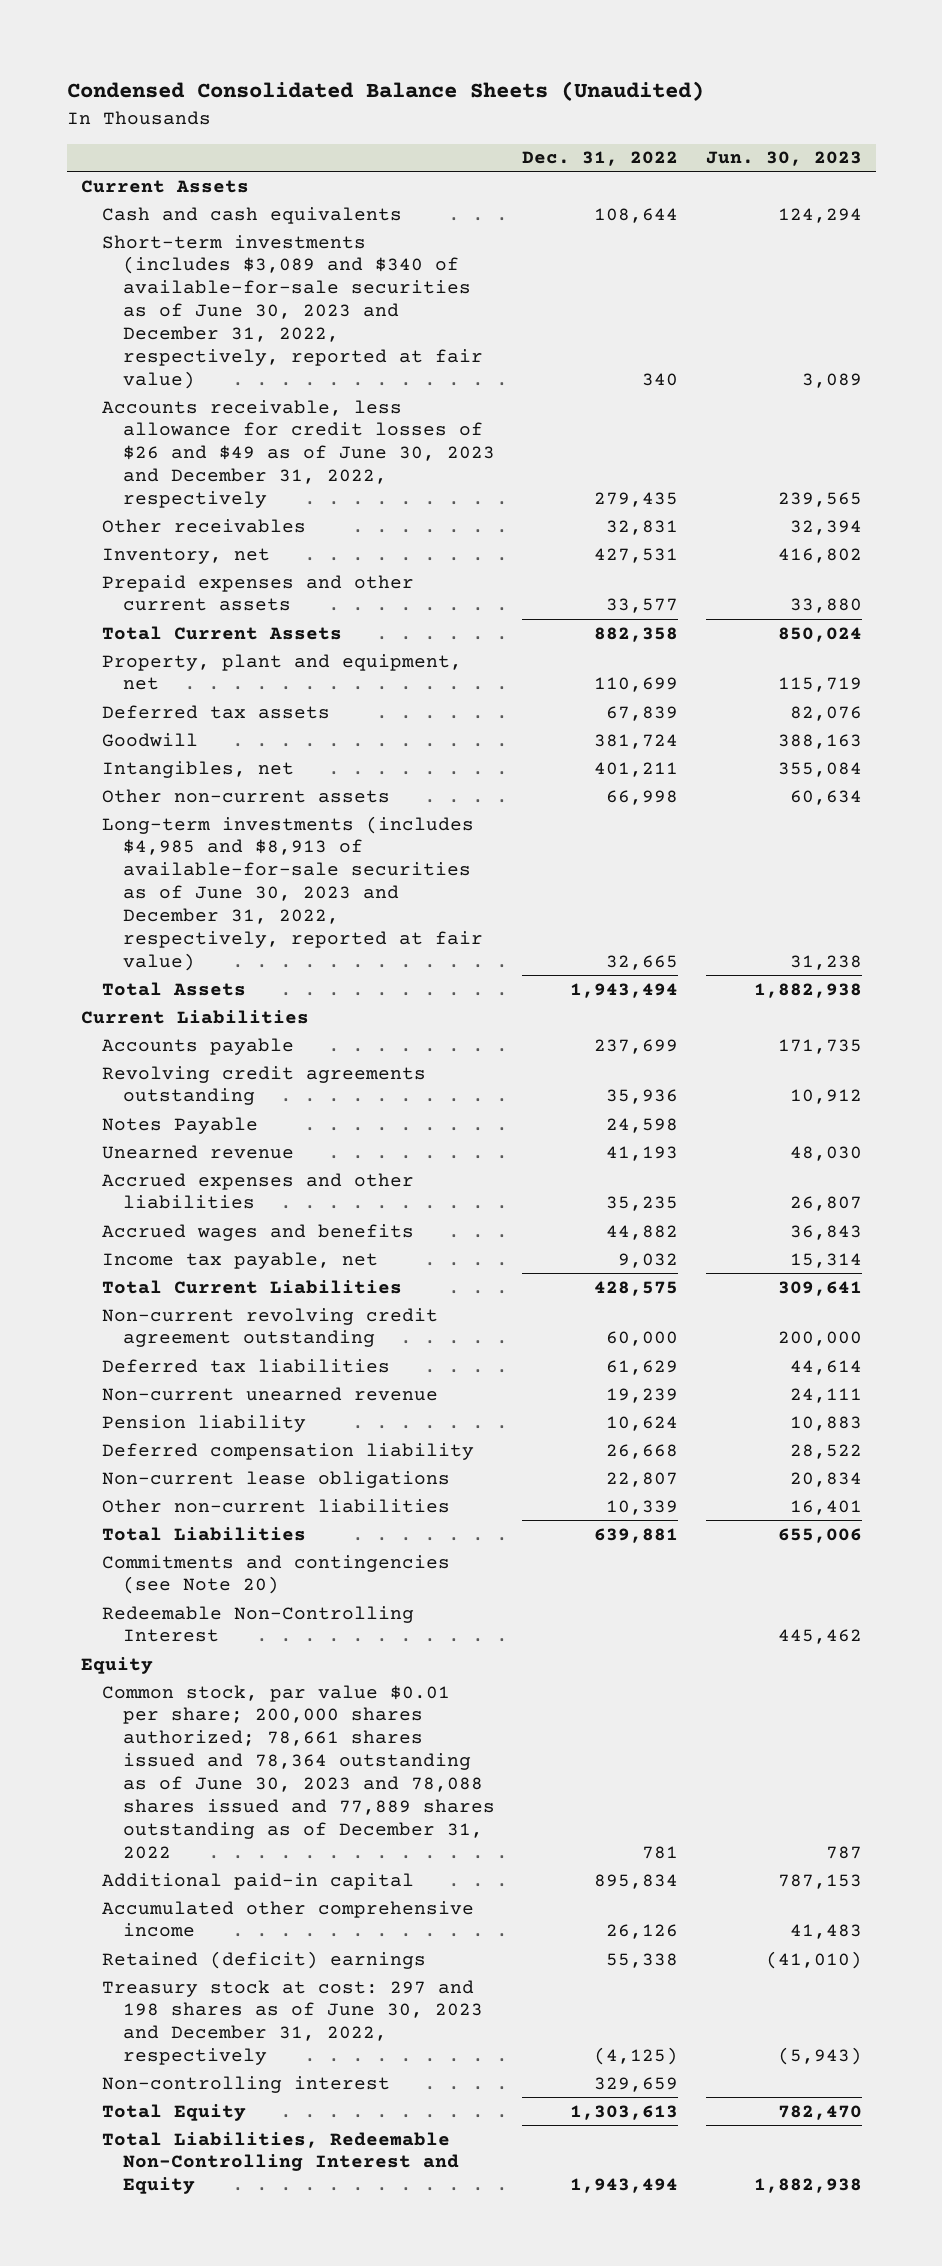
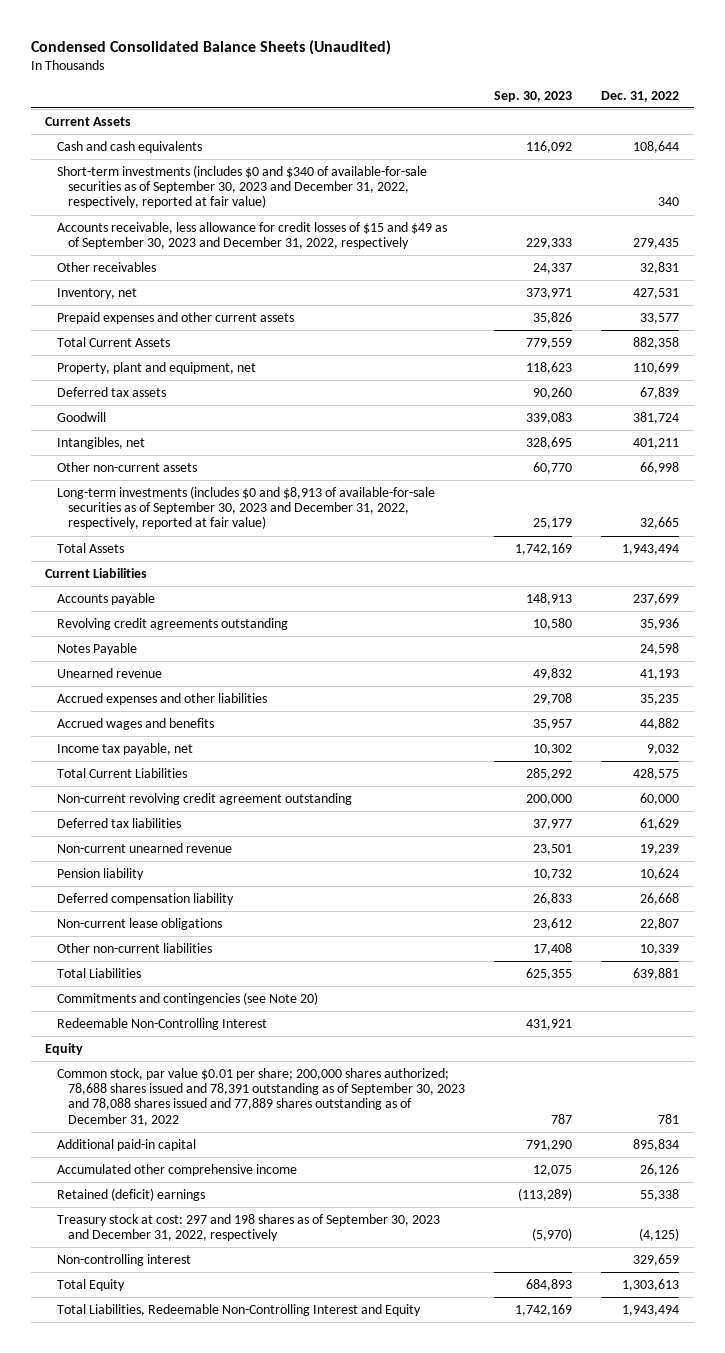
[705,151,862,167] Jun. 30, 2023 -> none
none -> [494,90,573,102] Sep. 30, 2023
[101,234,483,389] Short-term investments (includes $3,089 and $340 of available-for-sale securities as of June 30, 2023 and December 31, 2022, respectively, reported at fair value) -> [56,164,427,209] Short-term investments (includes $0 and $340 of available-for-sale securities as of September 30, 2023 and December 31, 2022, respectively, reported at fair value)
[101,399,495,509] Accounts receivable, less allowance for credit losses of $26 and $49 as of June 30, 2023 and December 31, 2022, respectively -> [56,221,447,250] Accounts receivable, less allowance for credit losses of $15 and $49 as of September 30, 2023 and December 31, 2022, respectively
[101,815,483,971] Long-term investments (includes $4,985 and $8,913 of available-for-sale securities as of June 30, 2023 and December 31, 2022, respectively, reported at fair value) -> [56,485,435,530] Long-term investments (includes $0 and $8,913 of available-for-sale securities as of September 30, 2023 and December 31, 2022, respectively, reported at fair value)
[101,1684,495,1859] Common stock, par value $0.01 per share; 200,000 shares authorized; 78,661 shares issued and 78,364 outstanding as of June 30, 2023 and 78,088 shares issued and 77,889 shares outstanding as of December 31, 2022 -> [56,1067,466,1126] Common stock, par value $0.01 per share; 200,000 shares authorized; 78,688 shares issued and 78,391 outstanding as of September 30, 2023 and 78,088 shares issued and 77,889 shares outstanding as of December 31, 2022
[101,1979,483,2066] Treasury stock at cost: 297 and 198 shares as of June 30, 2023 and December 31, 2022, respectively -> [56,1213,440,1242] Treasury stock at cost: 297 and 198 shares as of September 30, 2023 and December 31, 2022, respectively

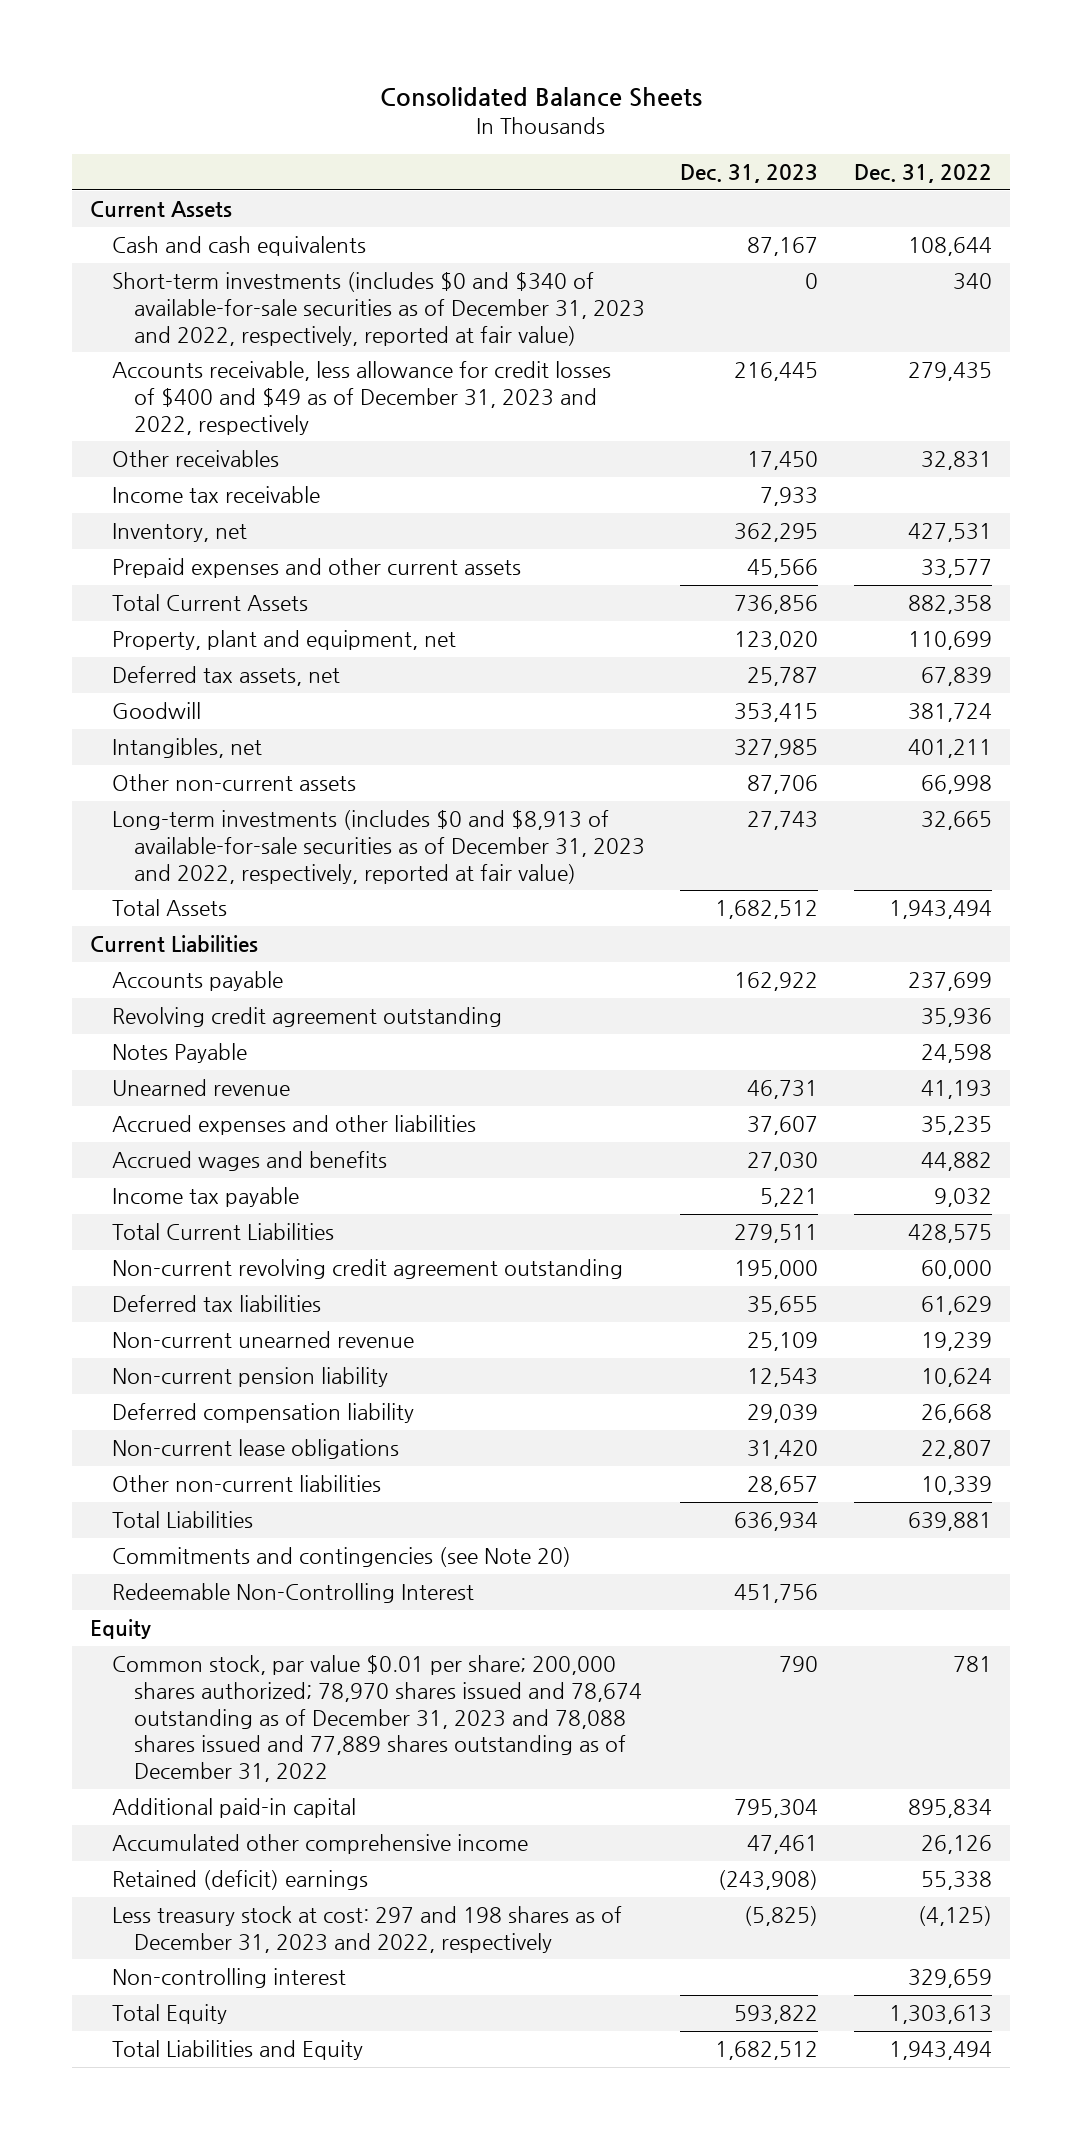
[30,39,391,55] Condensed Consolidated Balance Sheets (Unaudited) -> [380,86,703,107] Consolidated Balance Sheets
[494,90,573,102] Sep. 30, 2023 -> none
none -> [680,164,819,184] Dec. 31, 2023
[56,164,427,209] Short-term investments (includes $0 and $340 of available-for-sale securities as of September 30, 2023 and December 31, 2022, respectively, reported at fair value) -> [111,272,645,346] Short-term investments (includes $0 and $340 of available-for-sale securities as of December 31, 2023 and 2022, respectively, reported at fair value)
[56,221,447,250] Accounts receivable, less allowance for credit losses of $15 and $49 as of September 30, 2023 and December 31, 2022, respectively -> [111,361,611,435] Accounts receivable, less allowance for credit losses of $400 and $49 as of December 31, 2023 and 2022, respectively
none -> [111,486,320,504] Income tax receivable
[56,386,166,397] Deferred tax assets -> [111,666,340,687] Deferred tax assets, net
[56,485,435,530] Long-term investments (includes $0 and $8,913 of available-for-sale securities as of September 30, 2023 and December 31, 2022, respectively, reported at fair value) -> [111,810,645,884] Long-term investments (includes $0 and $8,913 of available-for-sale securities as of December 31, 2023 and 2022, respectively, reported at fair value)
[56,617,288,630] Revolving credit agreements outstanding -> [111,1007,502,1028] Revolving credit agreement outstanding
[56,742,193,755] Income tax payable, net -> [111,1187,299,1208] Income tax payable
[56,867,144,880] Pension liability -> [111,1367,388,1388] Non-current pension liability
[56,1067,466,1126] Common stock, par value $0.01 per share; 200,000 shares authorized; 78,688 shares issued and 78,391 outstanding as of September 30, 2023 and 78,088 shares issued and 77,889 shares outstanding as of December 31, 2022 -> [111,1655,642,1783] Common stock, par value $0.01 per share; 200,000 shares authorized; 78,970 shares issued and 78,674 outstanding as of December 31, 2023 and 78,088 shares issued and 77,889 shares outstanding as of December 31, 2022
[56,1213,440,1242] Treasury stock at cost: 297 and 198 shares as of September 30, 2023 and December 31, 2022, respectively -> [111,1906,622,1953] Less treasury stock at cost: 297 and 198 shares as of December 31, 2023 and 2022, respectively
[56,1303,421,1316] Total Liabilities, Redeemable Non-Controlling Interest and Equity -> [111,2040,363,2061] Total Liabilities and Equity

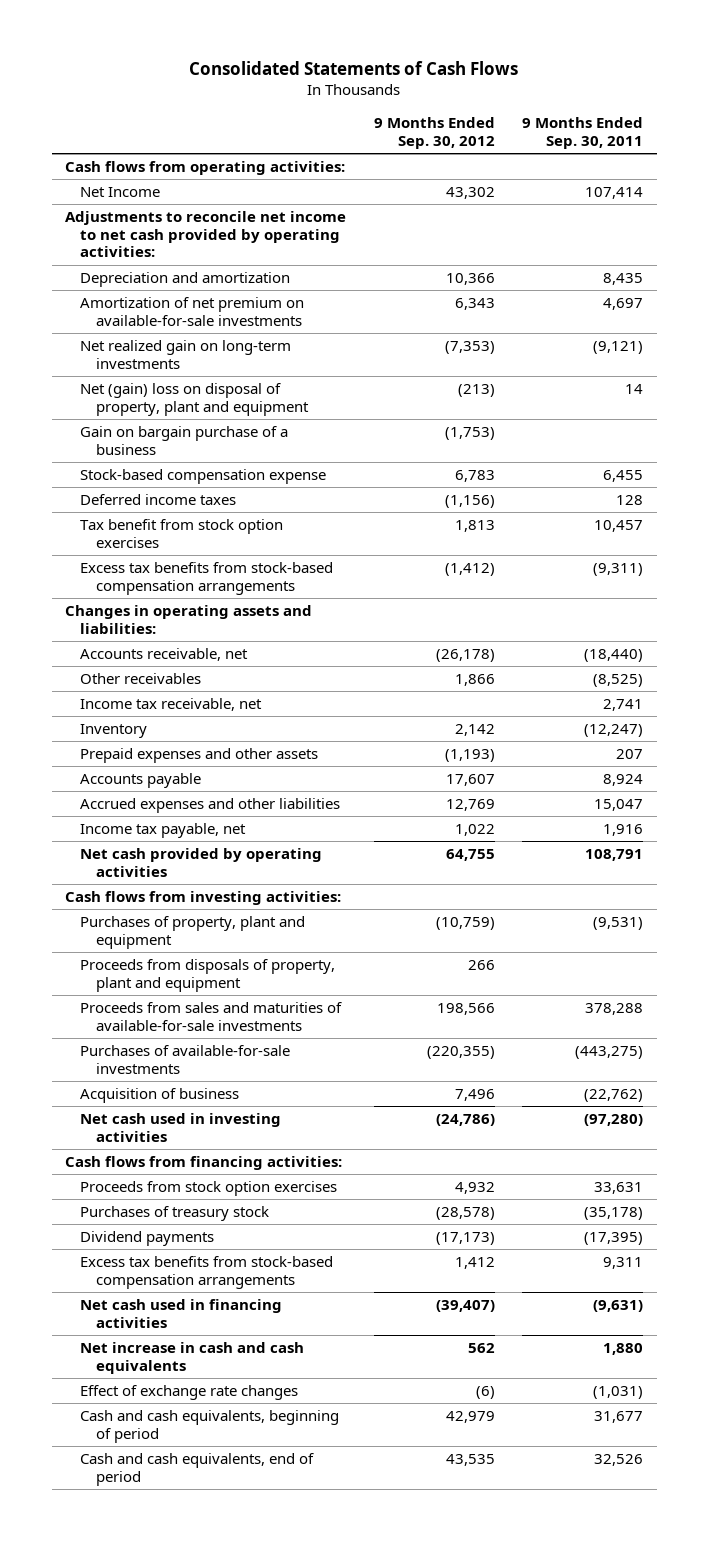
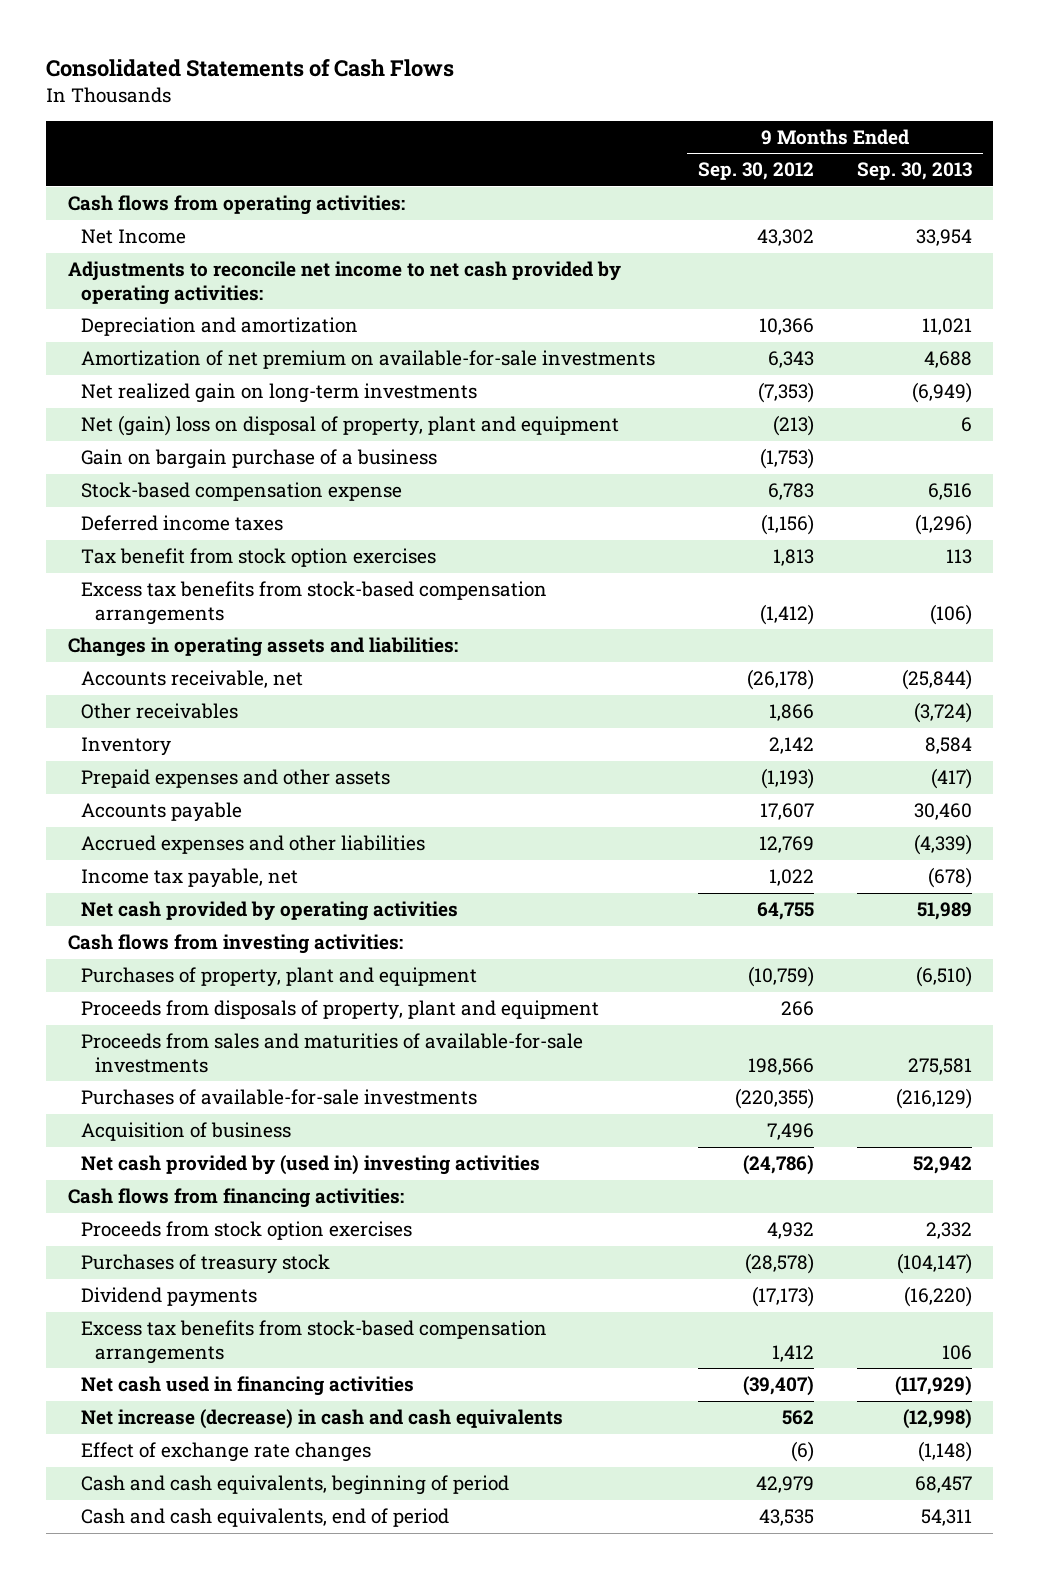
[522,117,644,149] 9 Months Ended Sep. 30, 2011 -> none
none -> [857,162,973,181] Sep. 30, 2013
[80,698,263,712] Income tax receivable, net -> none
[80,1113,282,1142] Net cash used in investing activities -> [81,1155,541,1176] Net cash provided by (used in) investing activities
[80,1342,305,1374] Net increase in cash and cash equivalents -> [81,1409,564,1430] Net increase (decrease) in cash and cash equivalents

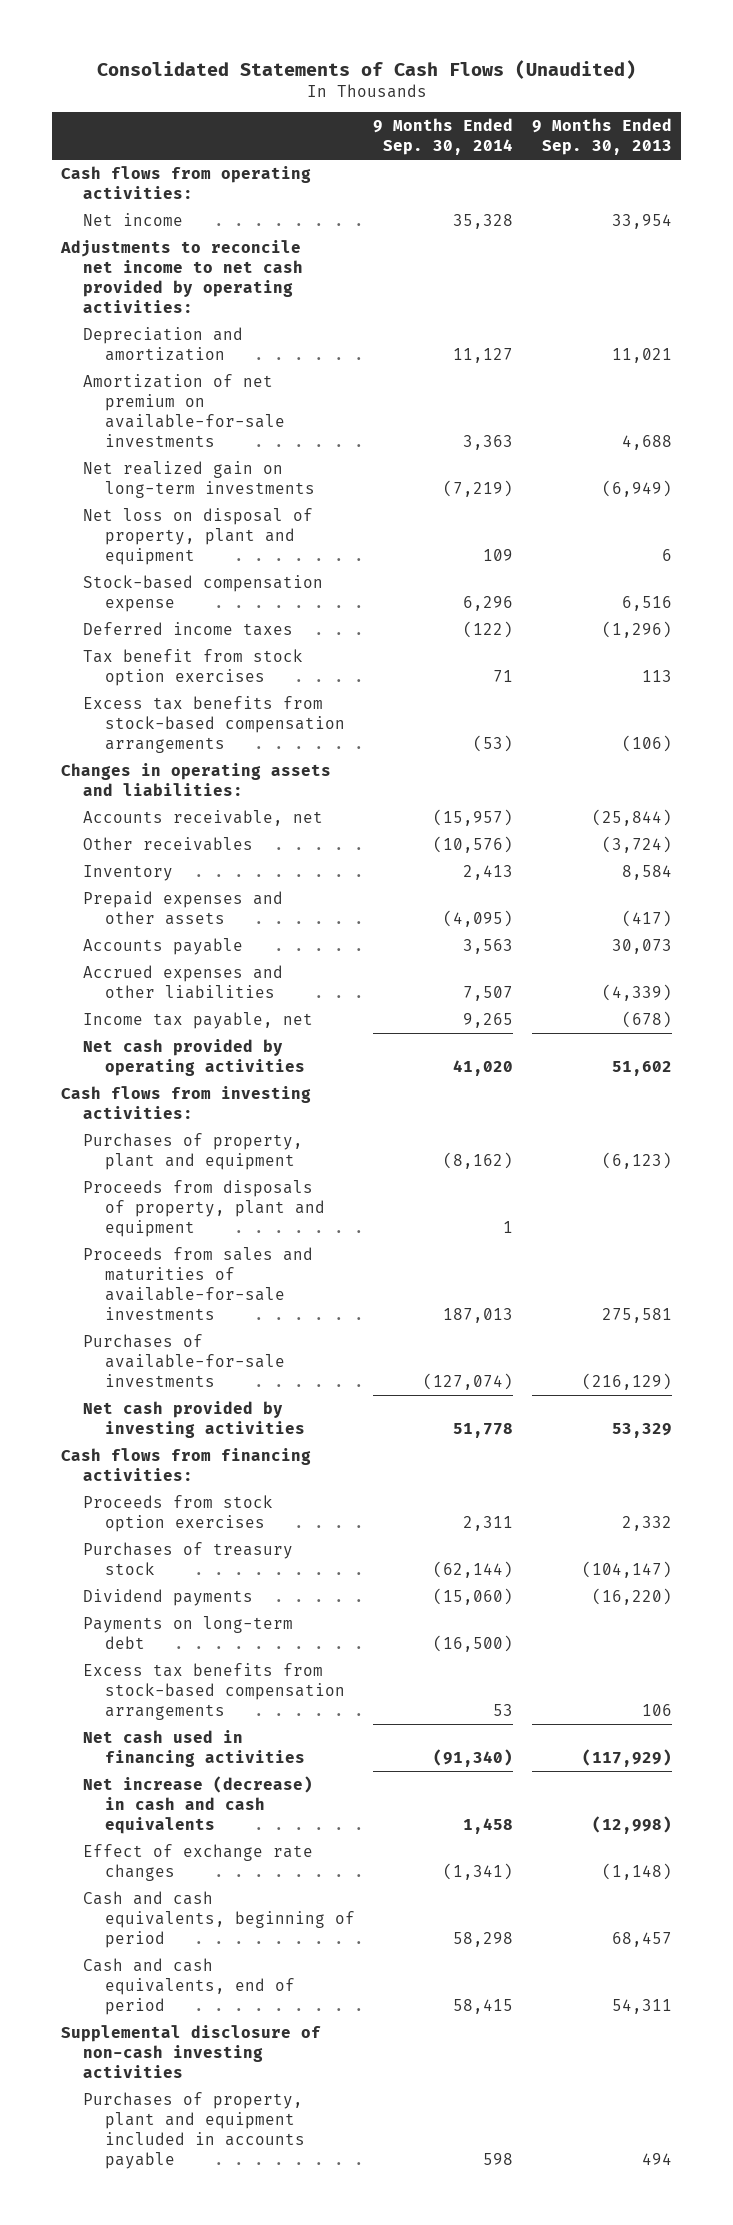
[46,58,455,77] Consolidated Statements of Cash Flows -> [96,59,636,79] Consolidated Statements of Cash Flows (Unaudited)
[698,162,815,181] Sep. 30, 2012 -> none
none -> [373,118,514,156] 9 Months Ended Sep. 30, 2014
[81,229,187,245] Net Income -> [82,212,183,226] Net income
[81,449,438,470] Gain on bargain purchase of a business -> none
[81,415,620,437] Net (gain) loss on disposal of property, plant and equipment -> [82,507,313,565] Net loss on disposal of property, plant and equipment
[914,803,973,821] 30,460 -> [612,938,673,954] 30,073
[917,902,973,921] 51,989 -> [612,1060,673,1076] 51,602
[916,966,973,988] (6,510) -> [602,1151,673,1169] (6,123)
[81,1122,292,1142] Acquisition of business -> none
[81,1155,541,1176] Net cash provided by (used in) investing activities -> [82,1400,305,1438] Net cash provided by investing activities
[913,1156,973,1175] 52,942 -> [612,1422,673,1438] 53,329
none -> [82,1615,293,1649] Payments on long-term debt
none -> [61,2024,322,2078] Supplemental disclosure of non-cash investing activities
none -> [82,2091,305,2169] Purchases of property, plant and equipment included in accounts payable

